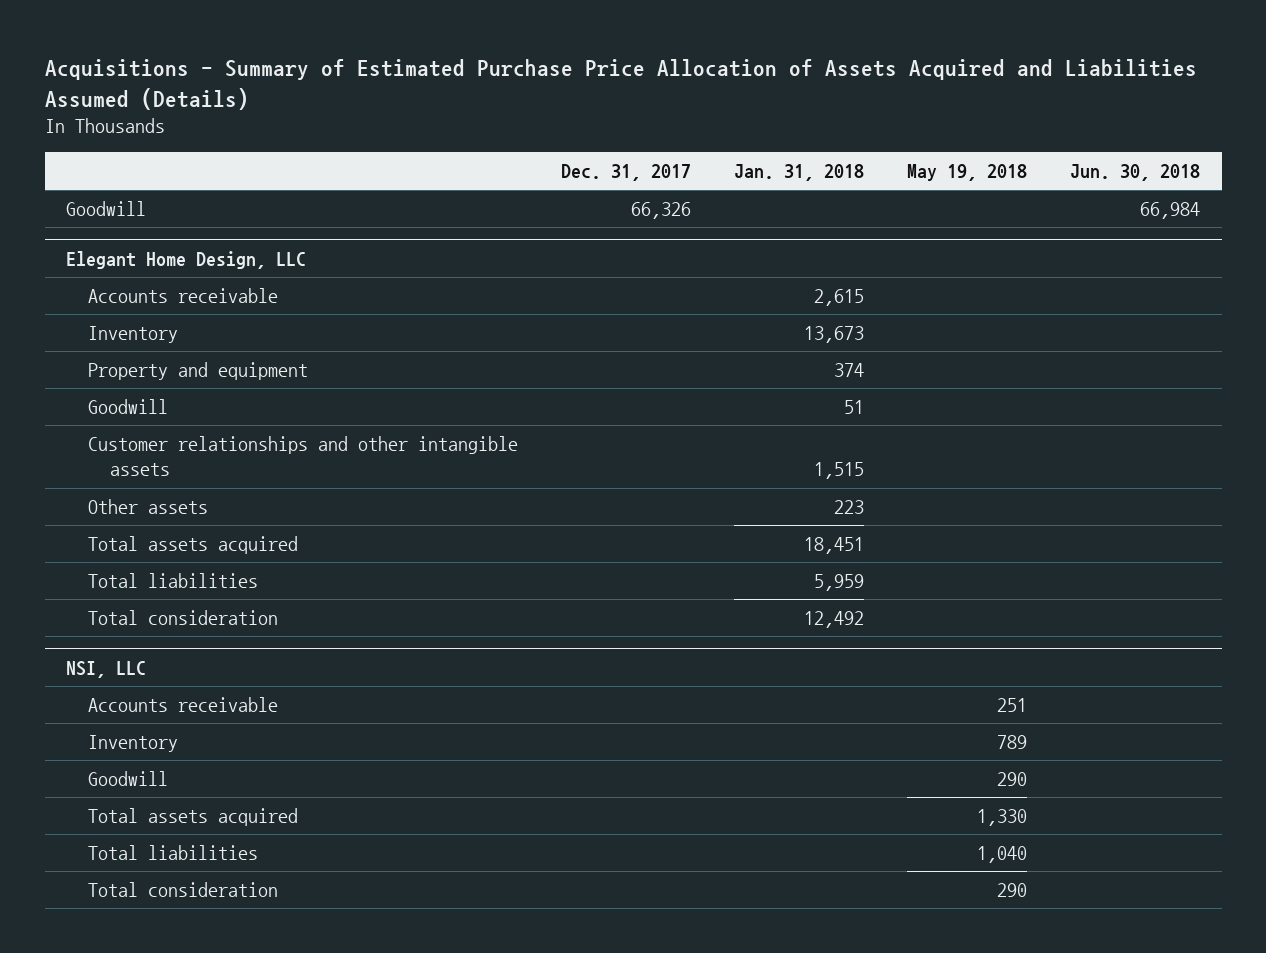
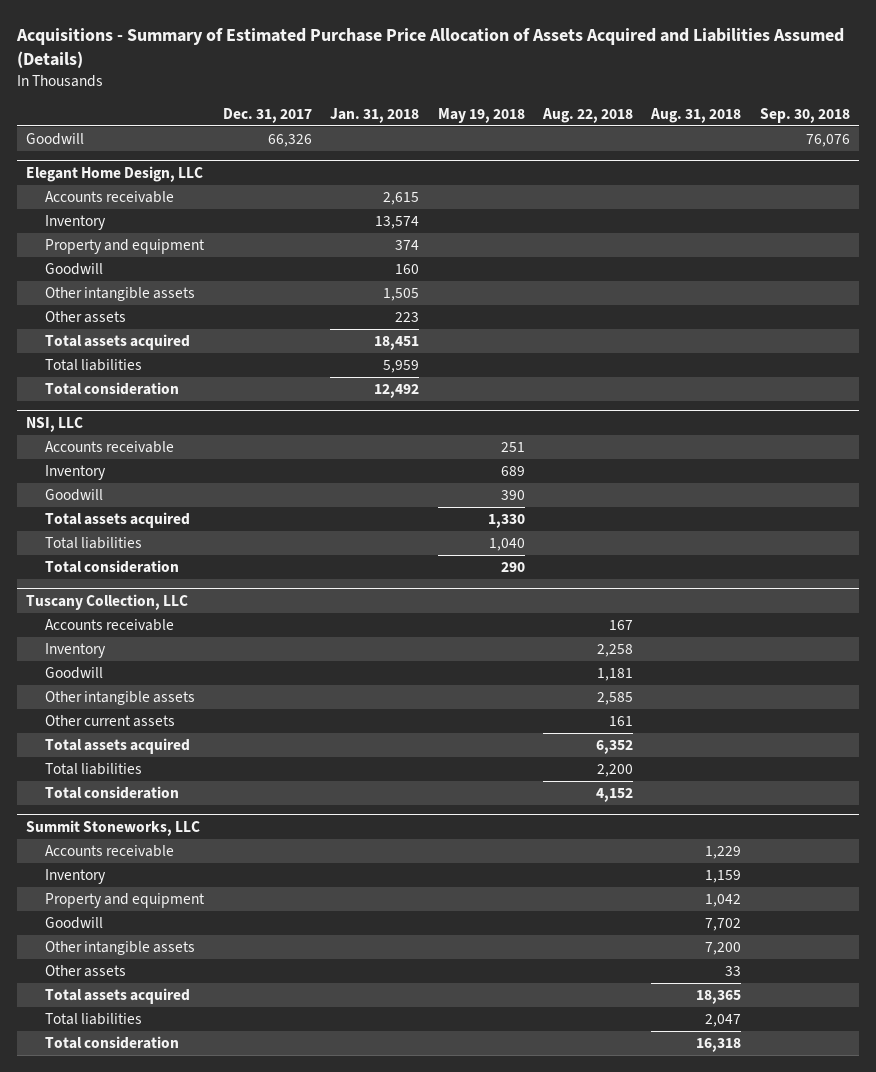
[1070,163,1201,181] Jun. 30, 2018 -> none
none -> [541,108,633,124] Aug. 22, 2018
none -> [650,108,742,124] Aug. 31, 2018
none -> [759,108,850,124] Sep. 30, 2018
[804,325,865,343] 13,673 -> [375,216,420,230] 13,574
[844,399,865,414] 51 -> [395,264,420,275] 160
[87,435,518,477] Customer relationships and other intangible assets -> [45,287,196,302] Other intangible assets
[814,462,865,480] 1,515 -> [383,288,420,302] 1,505
[997,734,1028,749] 789 -> [500,466,525,477] 689
[997,771,1028,786] 290 -> [500,490,525,501] 390
none -> [26,594,189,611] Tuscany Collection, LLC
none -> [45,619,175,632] Accounts receivable
none -> [45,643,107,659] Inventory
none -> [45,667,104,680] Goodwill
none -> [45,691,196,706] Other intangible assets
none -> [45,715,176,728] Other current assets
none -> [45,738,191,755] Total assets acquired
none -> [45,763,143,776] Total liabilities
none -> [45,786,180,800] Total consideration
none -> [26,820,201,837] Summit Stoneworks, LLC
none -> [45,845,175,858] Accounts receivable
none -> [45,869,107,885] Inventory
none -> [45,893,206,909] Property and equipment
none -> [45,917,104,930] Goodwill
none -> [45,941,196,956] Other intangible assets
none -> [45,965,127,978] Other assets
none -> [45,988,191,1005] Total assets acquired
none -> [45,1013,143,1026] Total liabilities
none -> [45,1036,180,1050] Total consideration

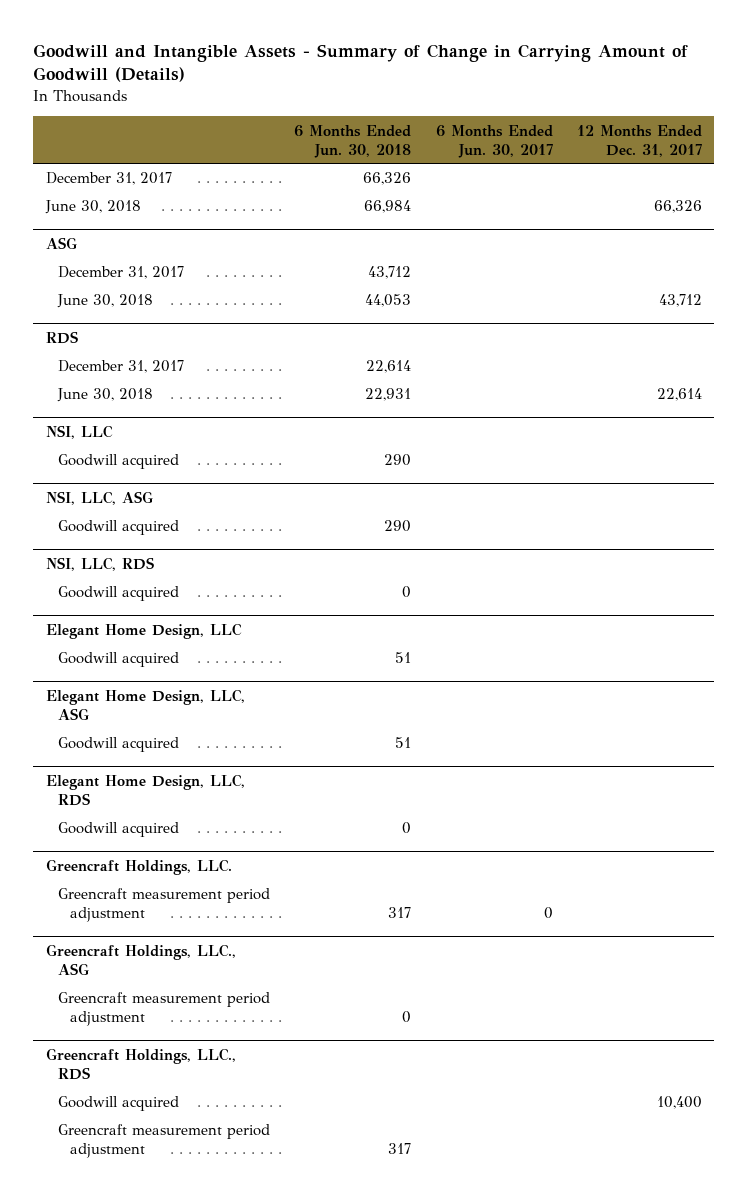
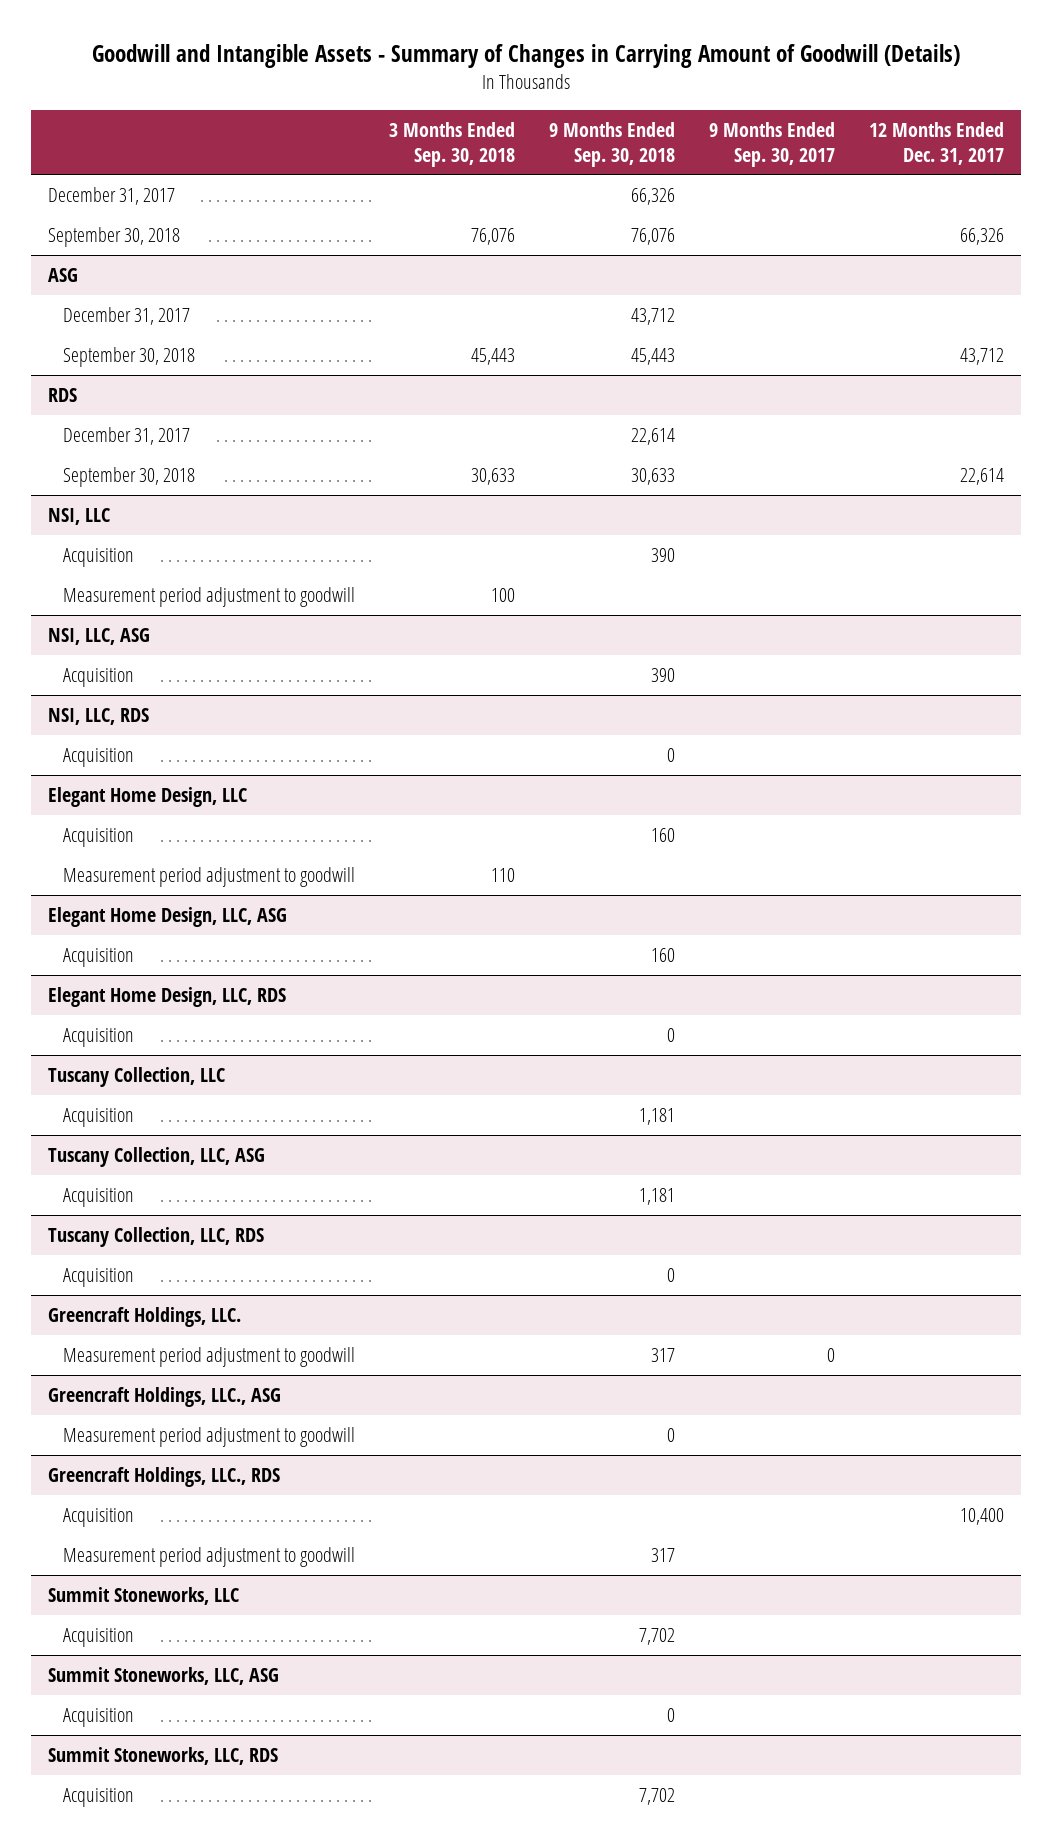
[33,43,689,83] Goodwill and Intangible Assets - Summary of Change in Carrying Amount of Goodwill (Details) -> [92,44,961,69] Goodwill and Intangible Assets - Summary of Changes in Carrying Amount of Goodwill (Details)
[294,124,412,158] 6 Months Ended Jun. 30, 2018 -> none
[435,124,553,158] 6 Months Ended Jun. 30, 2017 -> none
none -> [388,121,515,167] 3 Months Ended Sep. 30, 2018
none -> [548,121,675,167] 9 Months Ended Sep. 30, 2018
none -> [709,121,836,167] 9 Months Ended Sep. 30, 2017
[44,200,141,215] June 30, 2018 -> [48,227,181,248] September 30, 2018
[56,294,153,309] June 30, 2018 -> [62,347,195,368] September 30, 2018
[56,388,153,403] June 30, 2018 -> [62,467,195,488] September 30, 2018
[57,454,179,470] Goodwill acquired -> [62,548,134,568] Acquisition
none -> [62,587,355,608] Measurement period adjustment to goodwill
[57,520,179,536] Goodwill acquired -> [62,668,134,688] Acquisition
[57,586,179,602] Goodwill acquired -> [62,748,134,768] Acquisition
[57,652,179,668] Goodwill acquired -> [62,828,134,848] Acquisition
none -> [62,867,355,888] Measurement period adjustment to goodwill
[57,737,179,753] Goodwill acquired -> [62,948,134,968] Acquisition
[57,822,179,838] Goodwill acquired -> [62,1028,134,1048] Acquisition
none -> [48,1067,226,1088] Tuscany Collection, LLC
none -> [62,1108,134,1128] Acquisition
none -> [48,1147,266,1168] Tuscany Collection, LLC, ASG
none -> [62,1188,134,1208] Acquisition
none -> [48,1227,265,1248] Tuscany Collection, LLC, RDS
none -> [62,1268,134,1288] Acquisition
[57,888,270,923] Greencraft measurement period adjustment -> [62,1347,355,1368] Measurement period adjustment to goodwill
[57,992,270,1027] Greencraft measurement period adjustment -> [62,1427,355,1448] Measurement period adjustment to goodwill
[57,1096,179,1112] Goodwill acquired -> [62,1508,134,1528] Acquisition
[57,1124,270,1159] Greencraft measurement period adjustment -> [62,1547,355,1568] Measurement period adjustment to goodwill
none -> [48,1587,240,1606] Summit Stoneworks, LLC
none -> [62,1628,134,1648] Acquisition
none -> [48,1667,280,1686] Summit Stoneworks, LLC, ASG
none -> [62,1708,134,1728] Acquisition
none -> [48,1747,279,1766] Summit Stoneworks, LLC, RDS
none -> [62,1788,134,1808] Acquisition

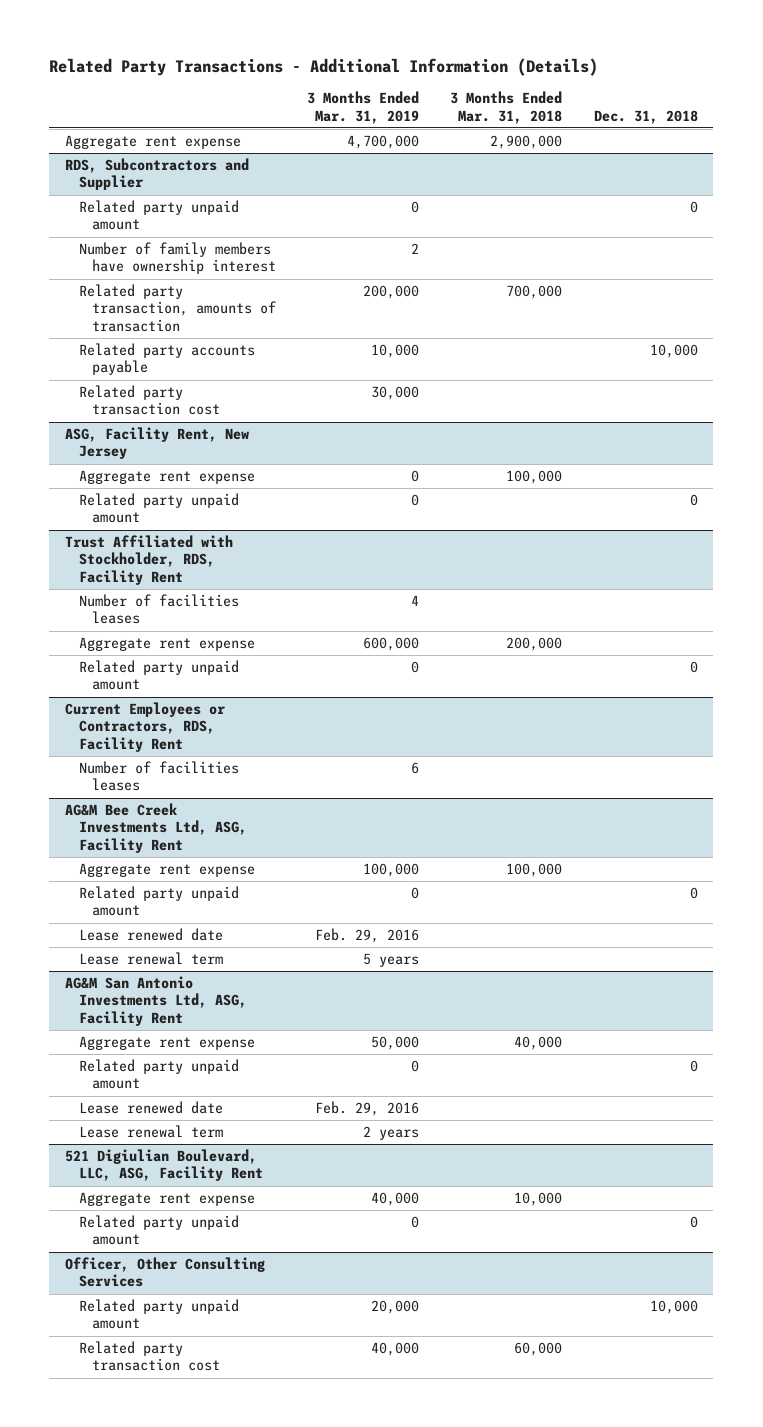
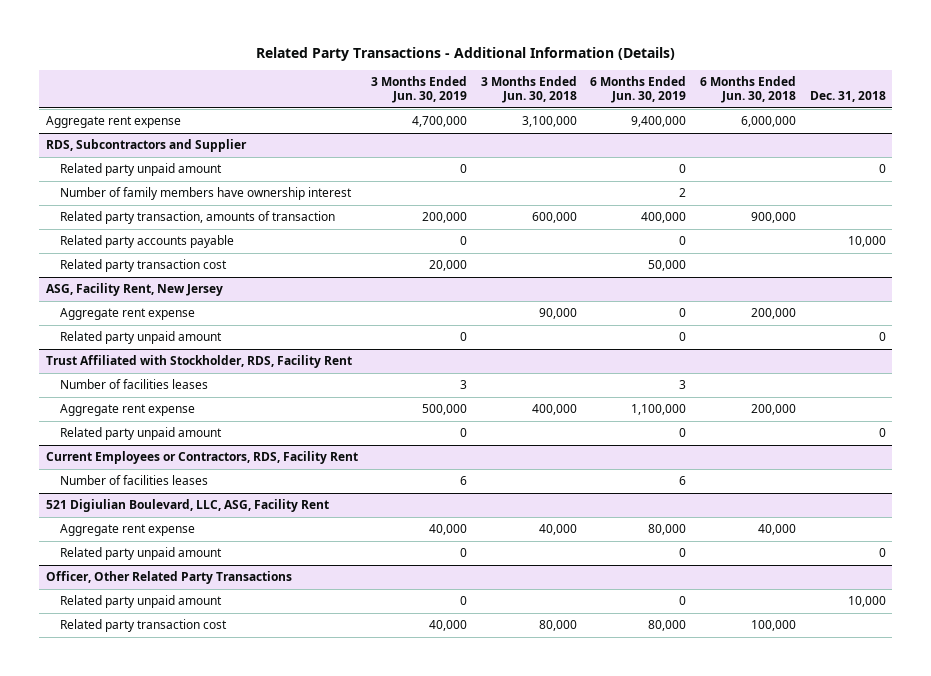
[307,91,420,124] 3 Months Ended Mar. 31, 2019 -> none
[450,91,563,124] 3 Months Ended Mar. 31, 2018 -> none
none -> [371,75,468,104] 3 Months Ended Jun. 30, 2019
none -> [480,75,577,104] 3 Months Ended Jun. 30, 2018
none -> [590,75,687,104] 6 Months Ended Jun. 30, 2019
none -> [699,75,796,104] 6 Months Ended Jun. 30, 2018
[65,803,247,853] AG&M Bee Creek Investments Ltd, ASG, Facility Rent -> none
[78,863,255,878] Aggregate rent expense -> none
[78,886,239,917] Related party unpaid amount -> none
[78,928,223,942] Lease renewed date -> none
[78,952,223,966] Lease renewal term -> none
[65,976,247,1026] AG&M San Antonio Investments Ltd, ASG, Facility Rent -> none
[78,1036,255,1051] Aggregate rent expense -> none
[78,1059,239,1090] Related party unpaid amount -> none
[78,1101,223,1115] Lease renewed date -> none
[78,1125,223,1139] Lease renewal term -> none
[65,1257,266,1288] Officer, Other Consulting Services -> [45,571,292,585] Officer, Other Related Party Transactions

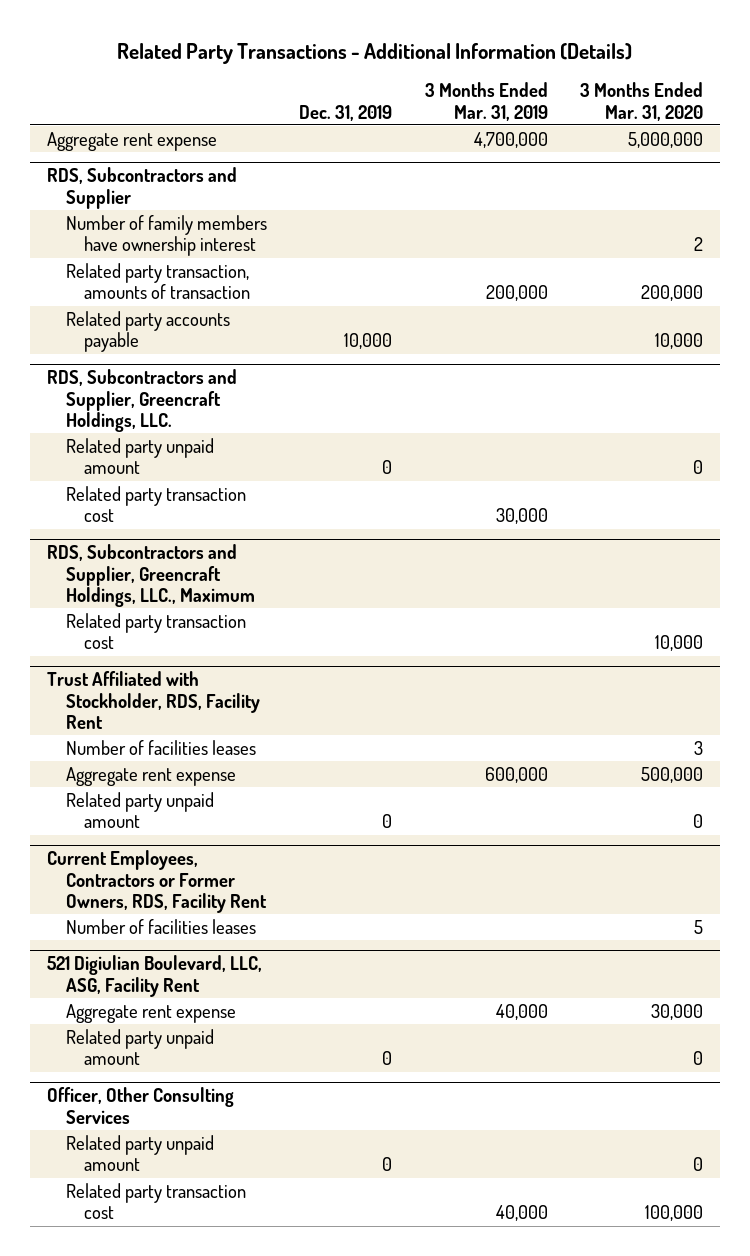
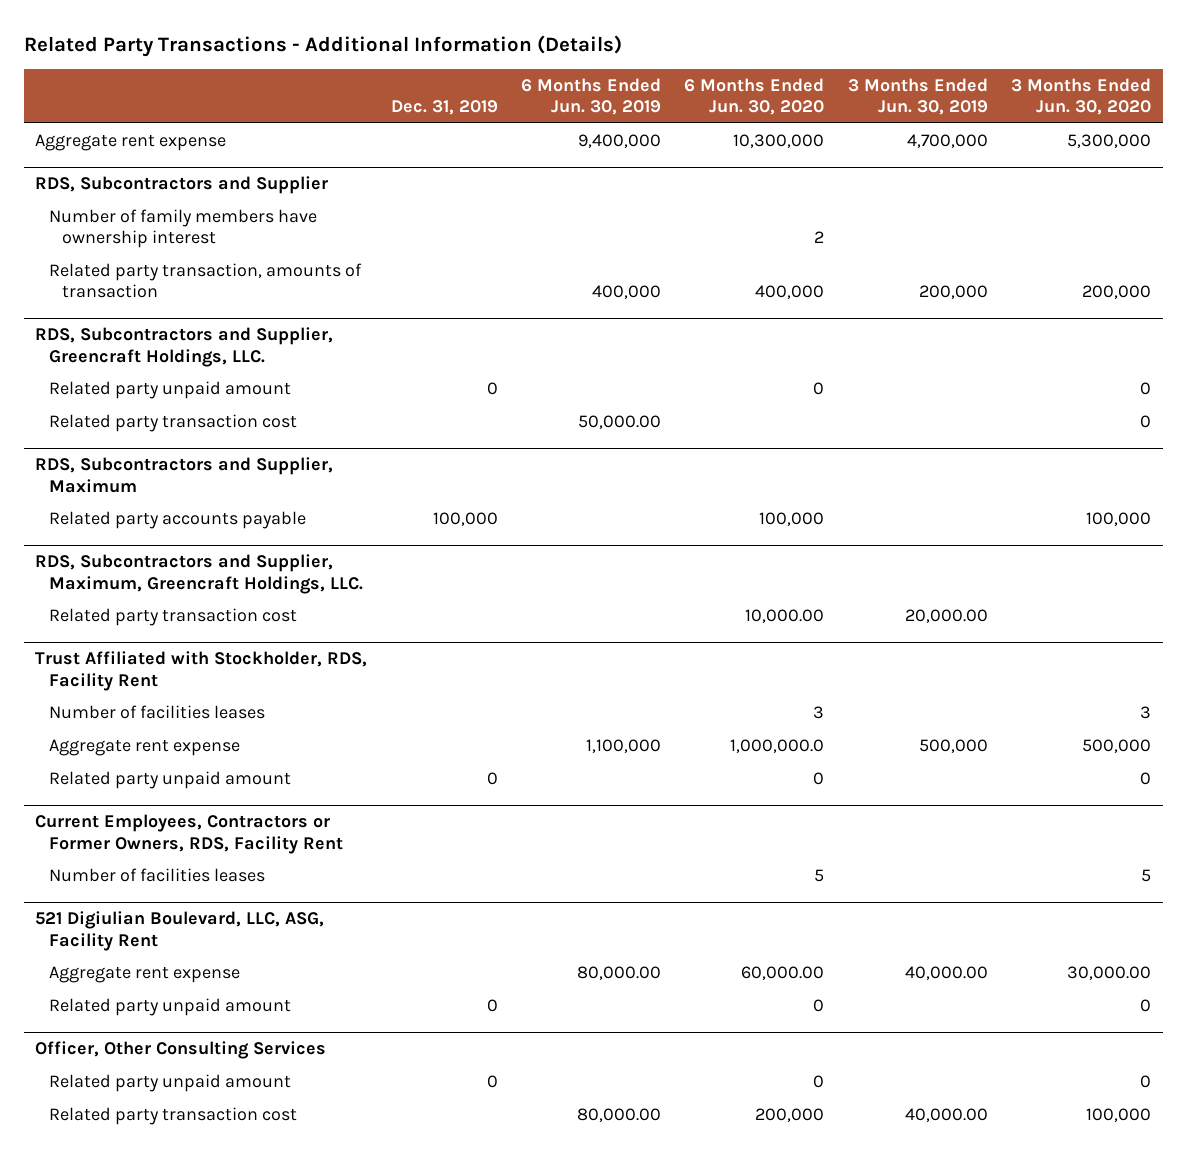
[424,82,548,121] 3 Months Ended Mar. 31, 2019 -> none
[580,82,704,121] 3 Months Ended Mar. 31, 2020 -> none
none -> [521,77,662,115] 6 Months Ended Jun. 30, 2019
none -> [684,77,825,115] 6 Months Ended Jun. 30, 2020
none -> [847,77,988,115] 3 Months Ended Jun. 30, 2019
none -> [1011,77,1152,115] 3 Months Ended Jun. 30, 2020
[65,310,230,353] Related party accounts payable -> none
none -> [35,457,334,493] RDS, Subcontractors and Supplier, Maximum
none -> [48,510,306,529] Related party accounts payable
[46,544,255,607] RDS, Subcontractors and Supplier, Greencraft Holdings, LLC., Maximum -> [35,554,363,594] RDS, Subcontractors and Supplier, Maximum, Greencraft Holdings, LLC.

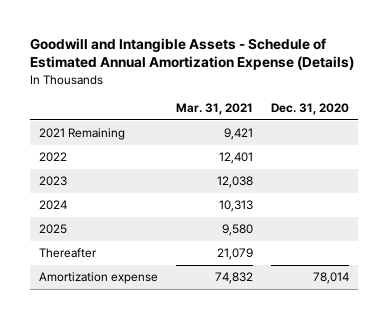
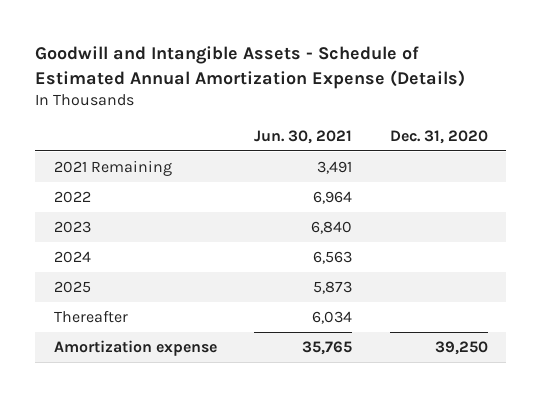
[175,103,253,116] Mar. 31, 2021 -> none
none -> [254,129,353,144] Jun. 30, 2021
[312,272,349,285] 78,014 -> [434,340,488,355] 39,250

